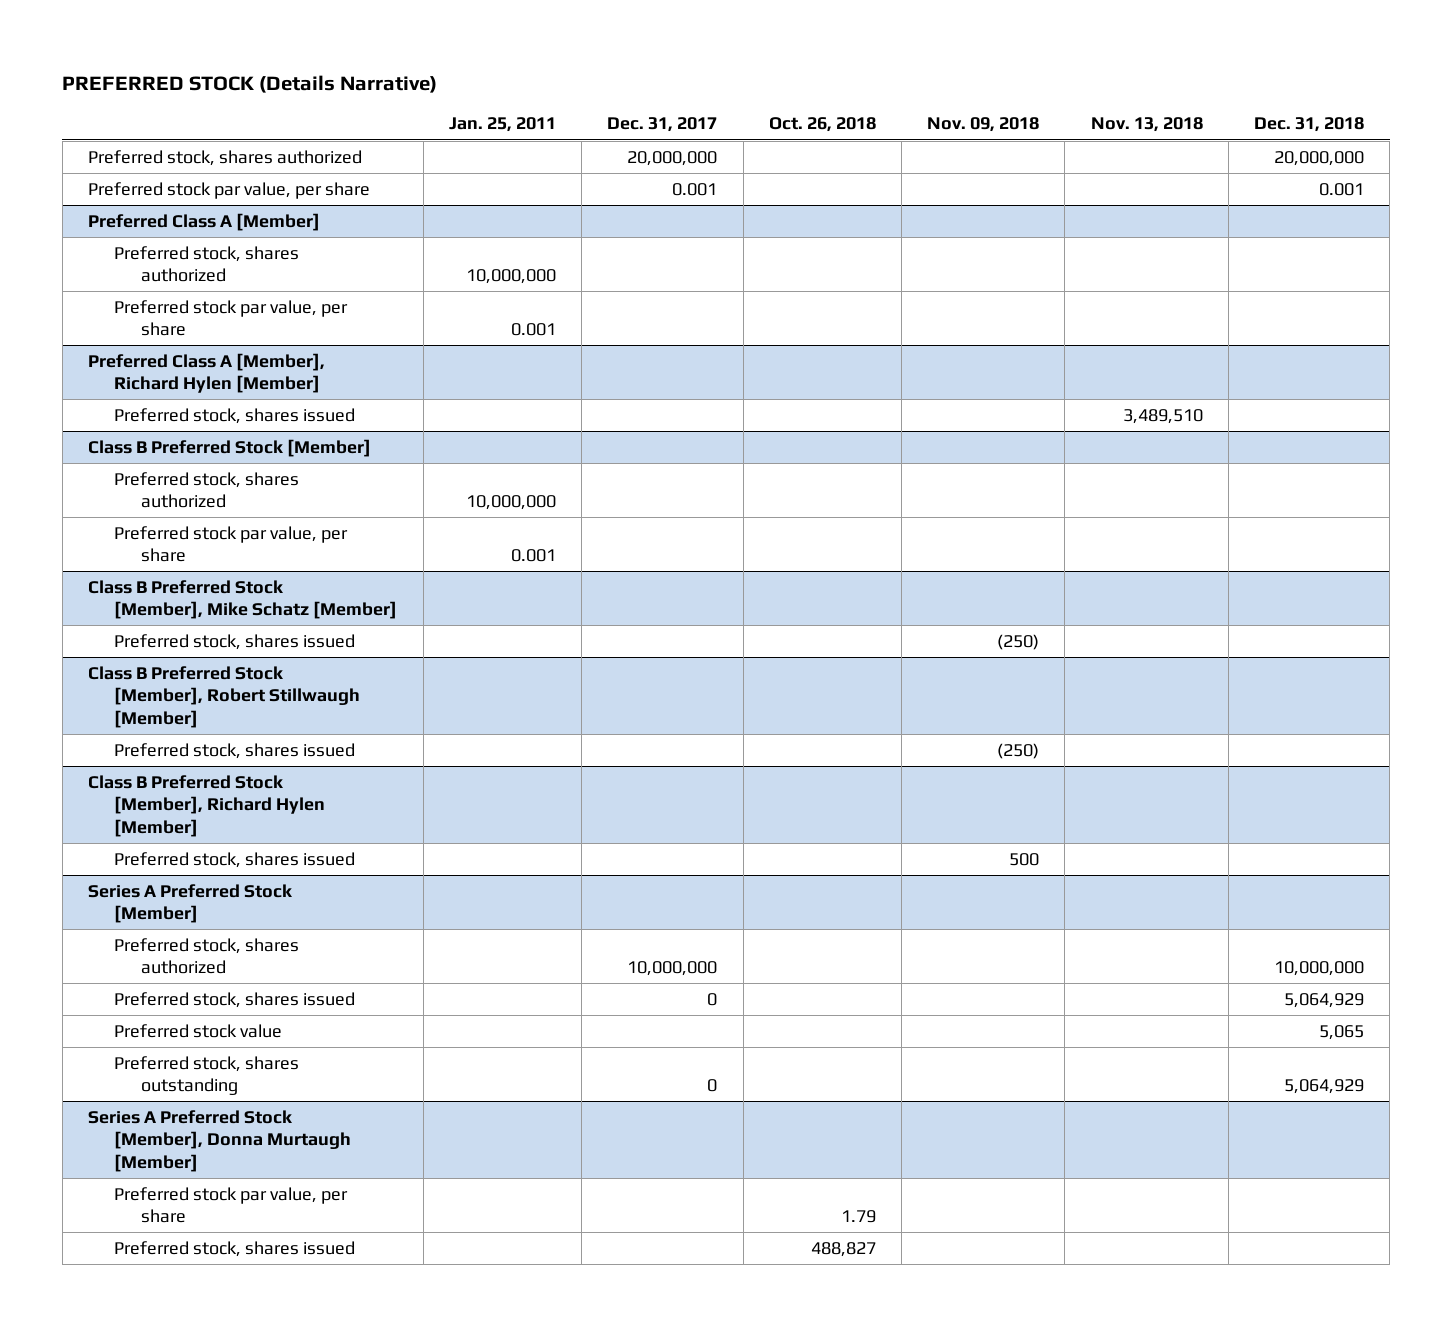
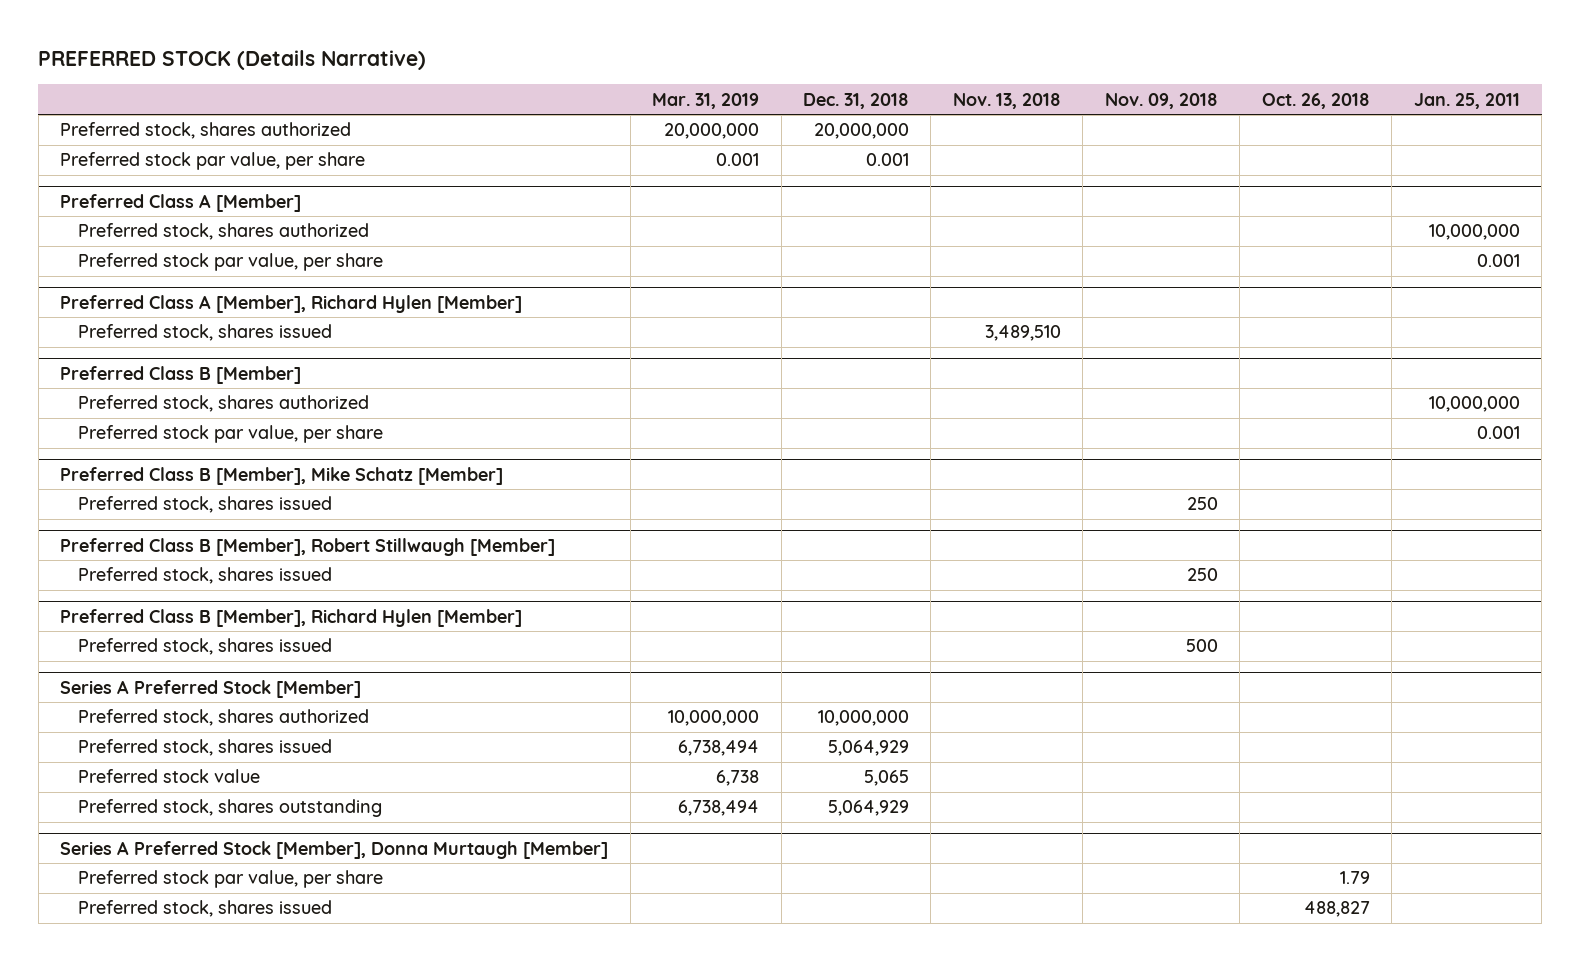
[607,117,718,133] Dec. 31, 2017 -> none
none -> [652,92,760,109] Mar. 31, 2019
[87,438,371,457] Class B Preferred Stock [Member] -> [60,365,302,384] Preferred Class B [Member]
[87,579,398,620] Class B Preferred Stock [Member], Mike Schatz [Member] -> [60,466,504,485] Preferred Class B [Member], Mike Schatz [Member]
[997,633,1040,650] (250) -> [1186,497,1218,511] 250
[87,665,361,728] Class B Preferred Stock [Member], Robert Stillwaugh [Member] -> [60,537,556,556] Preferred Class B [Member], Robert Stillwaugh [Member]
[997,742,1040,759] (250) -> [1186,568,1218,582] 250
[87,774,326,837] Class B Preferred Stock [Member], Richard Hylen [Member] -> [60,608,523,627] Preferred Class B [Member], Richard Hylen [Member]

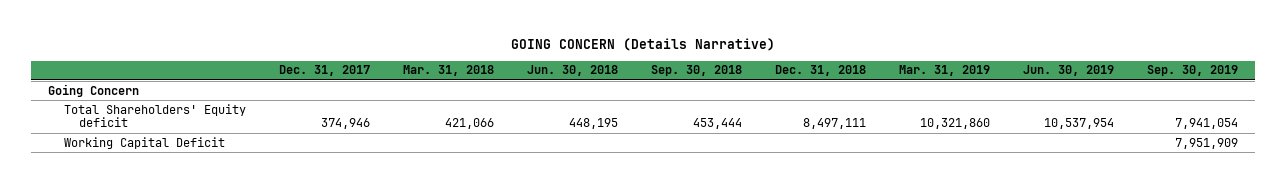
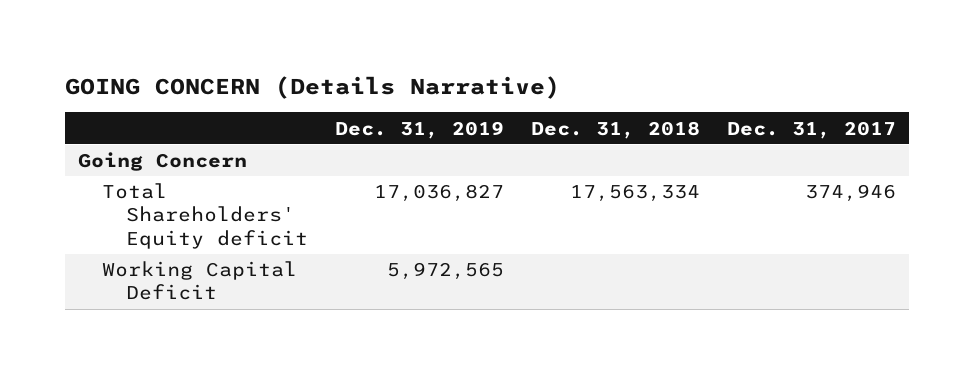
[402,65,494,77] Mar. 31, 2018 -> none
[526,65,618,77] Jun. 30, 2018 -> none
[650,65,742,77] Sep. 30, 2018 -> none
[899,65,991,77] Mar. 31, 2019 -> none
[1023,65,1115,77] Jun. 30, 2019 -> none
[1147,65,1239,77] Sep. 30, 2019 -> none
none -> [334,120,504,139] Dec. 31, 2019
[803,118,867,130] 8,497,111 -> [569,184,700,203] 17,563,334

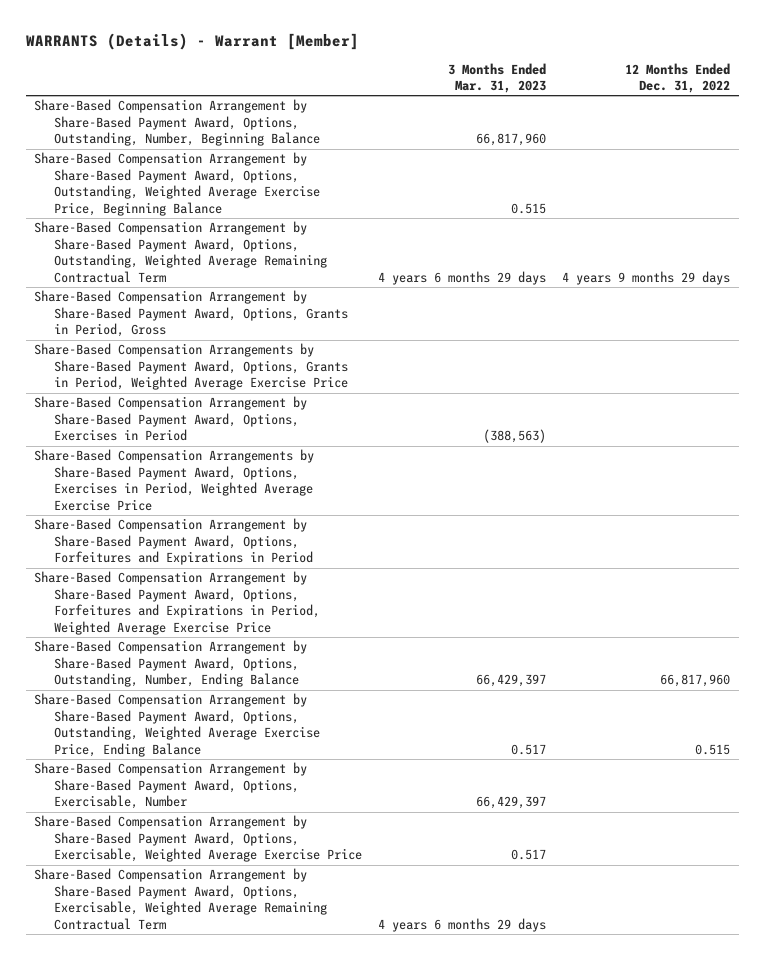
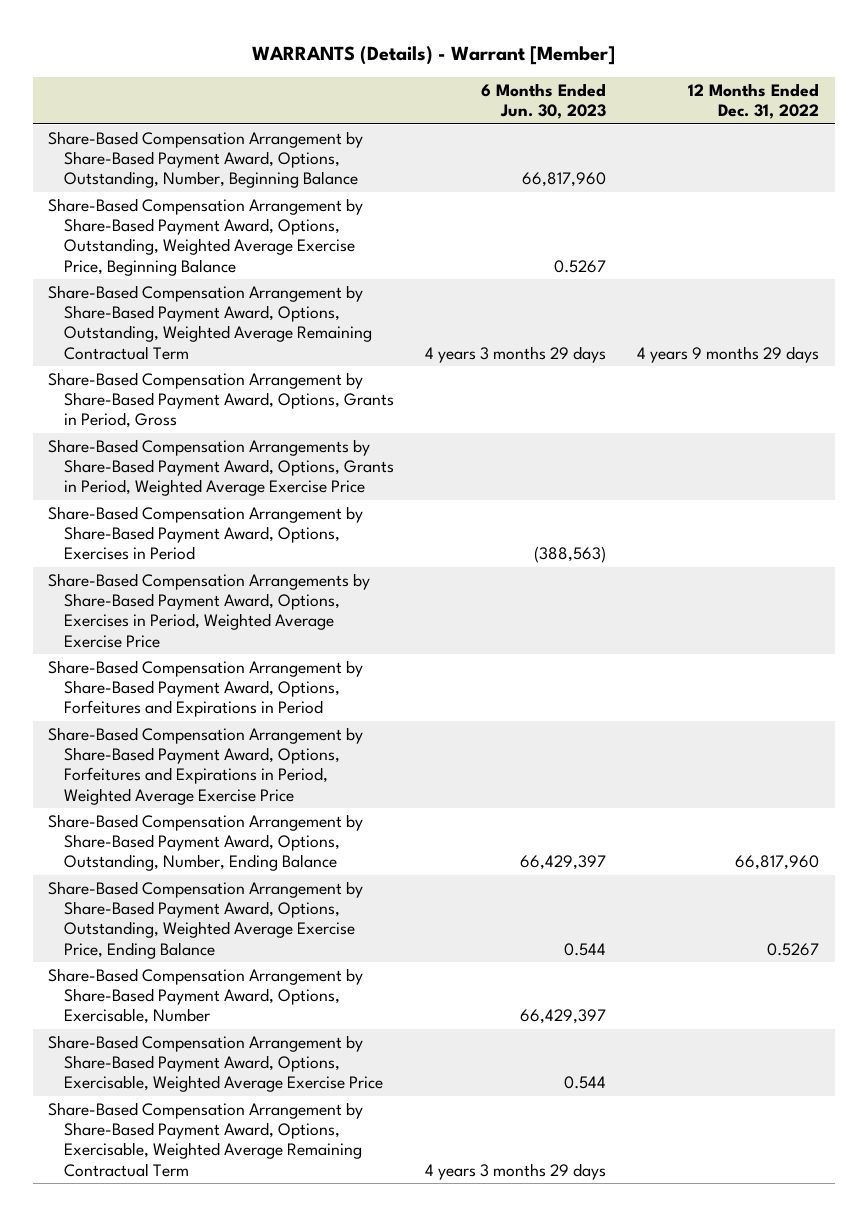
[448,62,547,94] 3 Months Ended Mar. 31, 2023 -> none
none -> [481,83,607,120] 6 Months Ended Jun. 30, 2023
[695,744,731,756] 0.515 -> [767,942,820,956] 0.5267

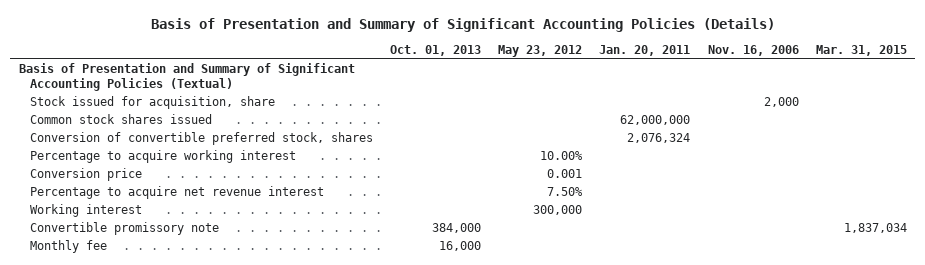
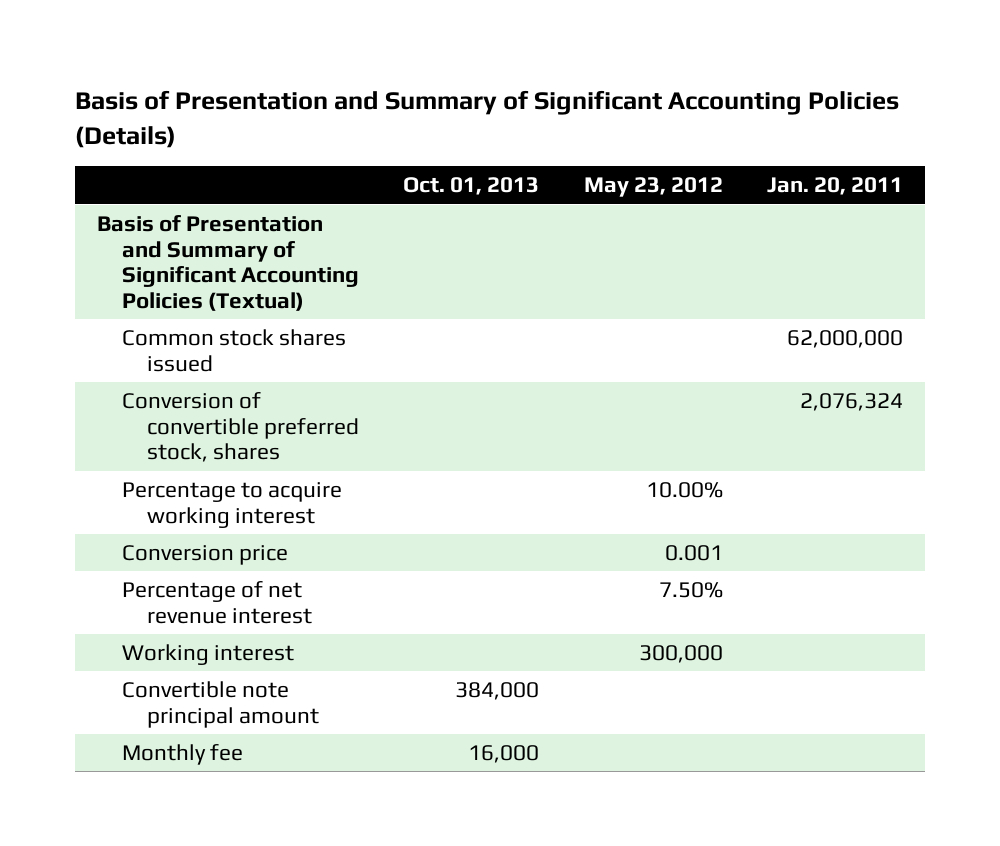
[707,44,799,56] Nov. 16, 2006 -> none
[815,44,907,56] Mar. 31, 2015 -> none
[30,96,276,110] Stock issued for acquisition, share -> none
[30,186,325,200] Percentage to acquire net revenue interest -> [122,580,313,624] Percentage of net revenue interest
[30,222,220,236] Convertible promissory note -> [122,680,320,728] Convertible note principal amount

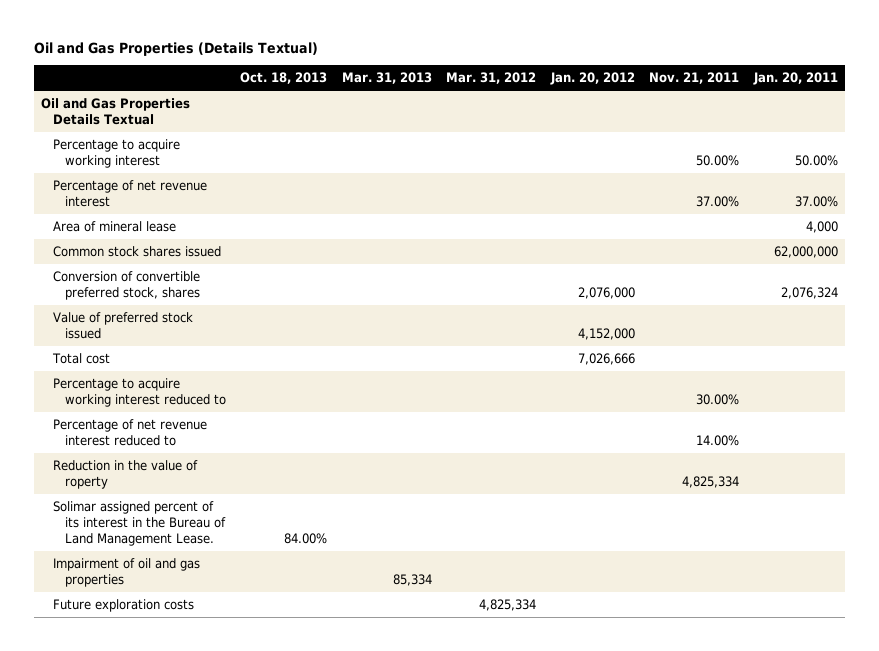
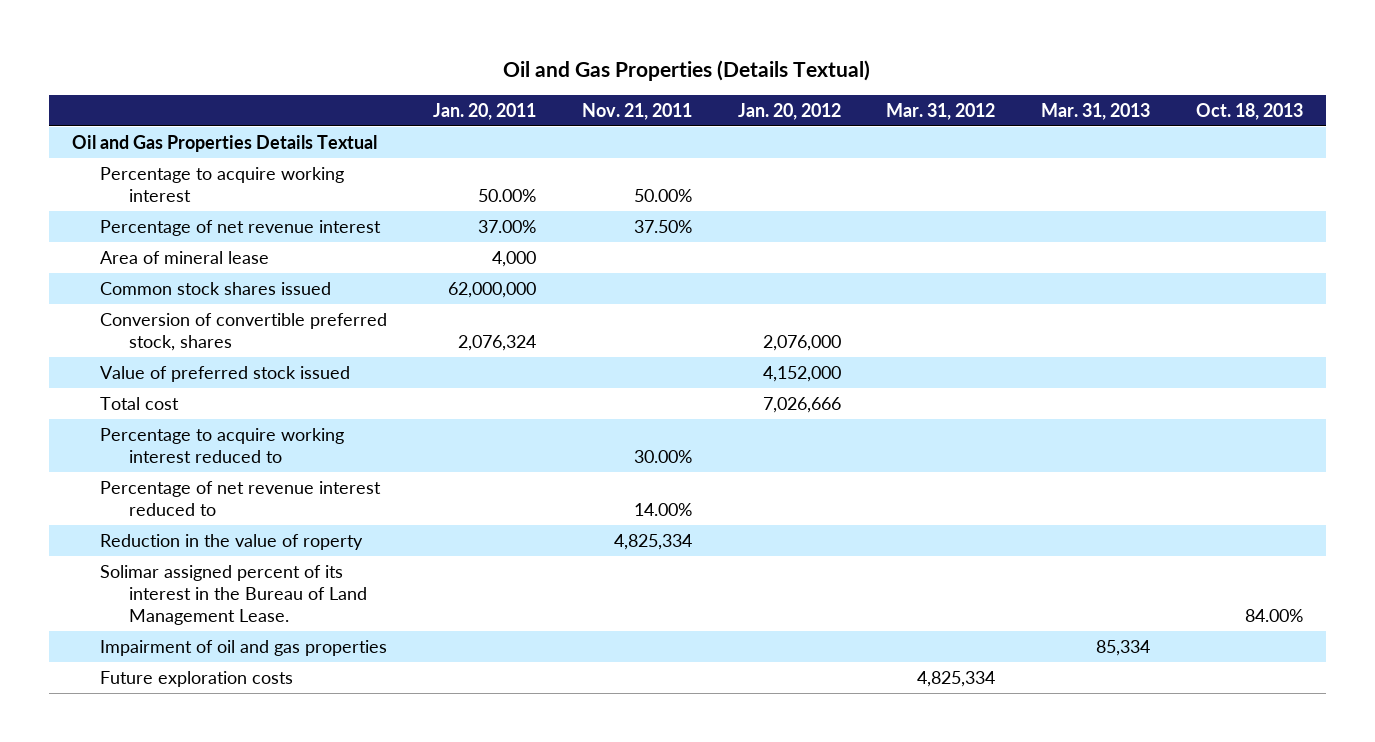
[696,195,740,207] 37.00% -> [633,219,692,233] 37.50%

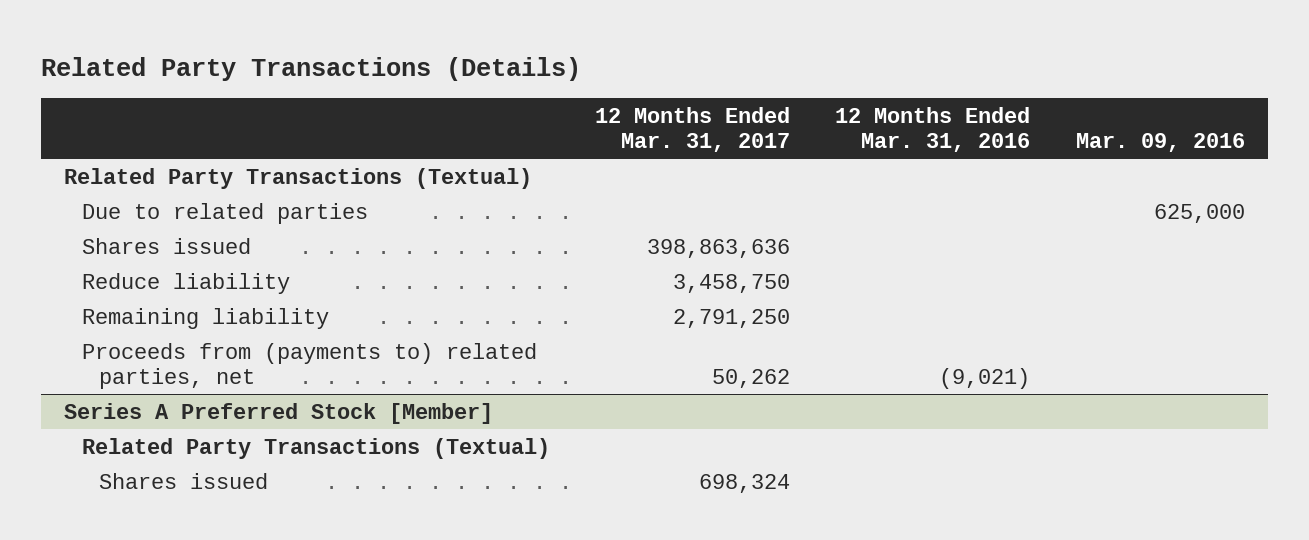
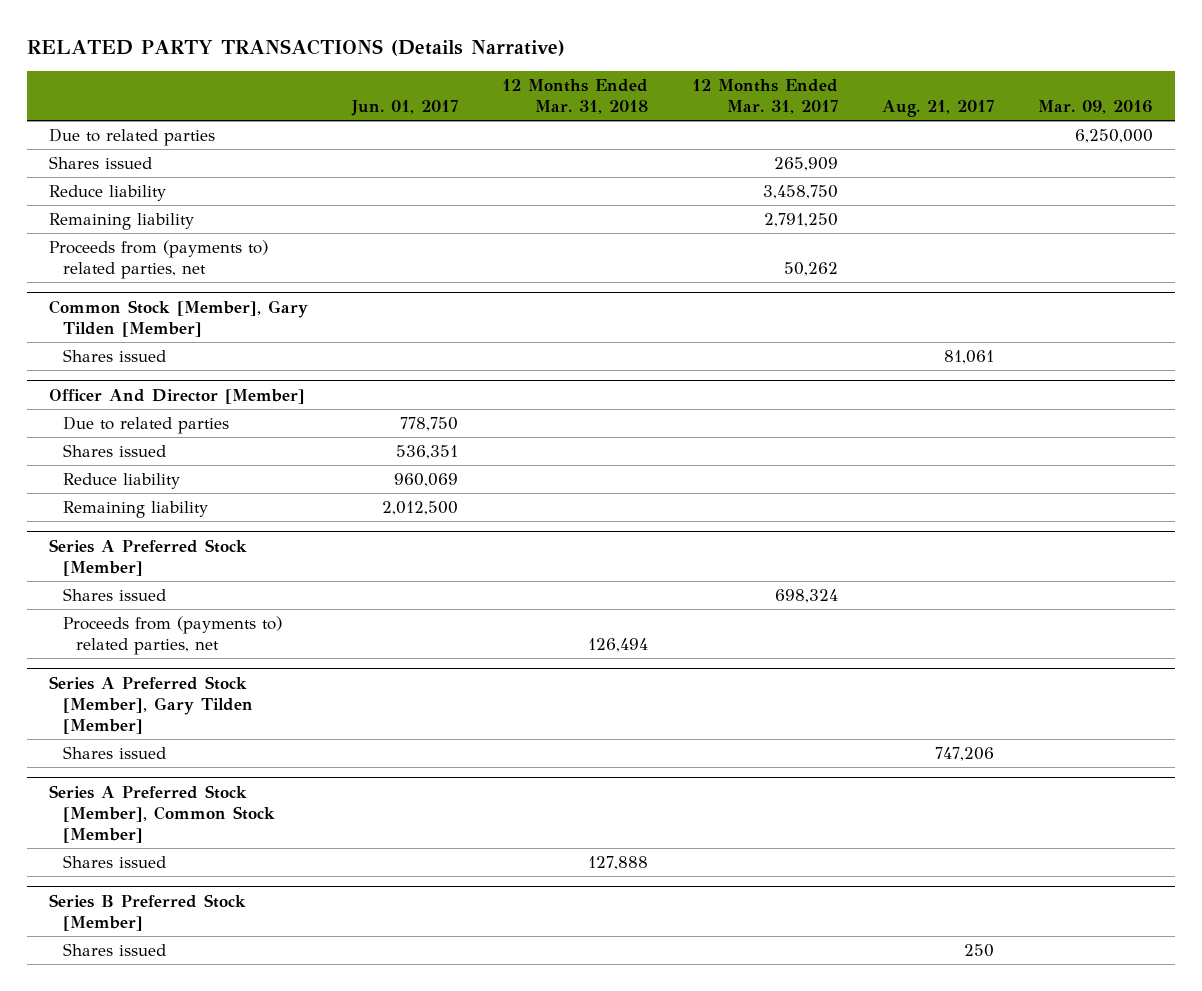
[41,56,582,81] Related Party Transactions (Details) -> [27,38,566,56] RELATED PARTY TRANSACTIONS (Details Narrative)
[835,106,1031,153] 12 Months Ended Mar. 31, 2016 -> none
none -> [351,100,459,117] Jun. 01, 2017
none -> [501,79,648,115] 12 Months Ended Mar. 31, 2018
none -> [881,100,994,118] Aug. 21, 2017
[63,167,532,189] Related Party Transactions (Textual) -> none
[1153,203,1245,223] 625,000 -> [1074,129,1153,144] 6,250,000
[647,238,791,258] 398,863,636 -> [773,157,838,172] 265,909
none -> [49,299,309,337] Common Stock [Member], Gary Tilden [Member]
none -> [62,349,166,363] Shares issued
none -> [49,388,306,404] Officer And Director [Member]
none -> [62,416,229,435] Due to related parties
none -> [62,444,166,458] Shares issued
none -> [62,473,180,490] Reduce liability
none -> [62,501,208,519] Remaining liability
[81,437,550,459] Related Party Transactions (Textual) -> none
none -> [62,616,282,656] Proceeds from (payments to) related parties, net
none -> [49,675,253,734] Series A Preferred Stock [Member], Gary Tilden [Member]
none -> [62,746,166,760] Shares issued
none -> [49,784,275,843] Series A Preferred Stock [Member], Common Stock [Member]
none -> [62,855,166,869] Shares issued
none -> [49,893,247,931] Series B Preferred Stock [Member]
none -> [62,943,166,957] Shares issued

